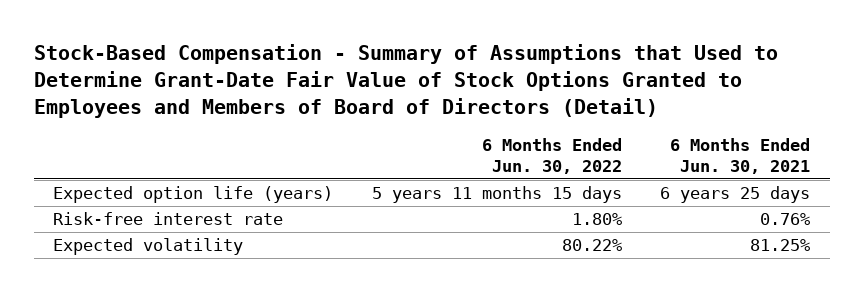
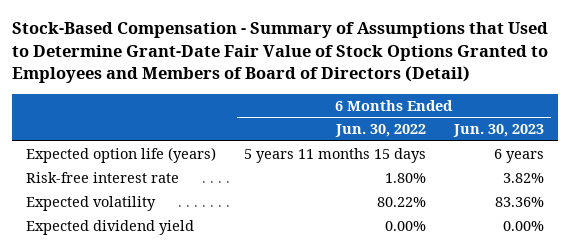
[670,137,811,174] 6 Months Ended Jun. 30, 2021 -> none
none -> [453,124,545,138] Jun. 30, 2023
none -> [25,219,194,235] Expected dividend yield

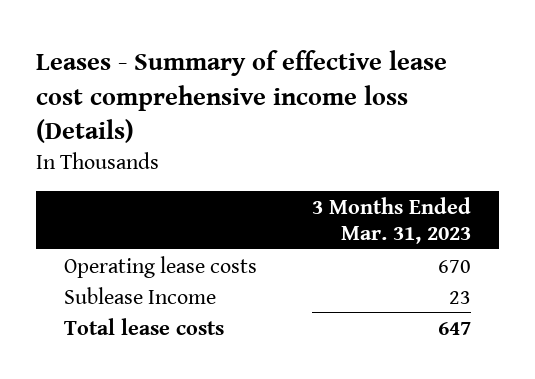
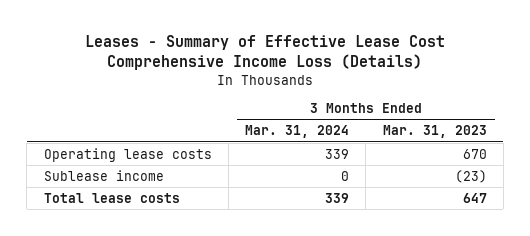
[35,50,447,144] Leases - Summary of effective lease cost comprehensive income loss (Details) -> [85,34,446,71] Leases - Summary of Effective Lease Cost Comprehensive Income Loss (Details)
none -> [245,125,350,139] Mar. 31, 2024
[63,286,216,304] Sublease Income -> [43,169,164,181] Sublease income
[449,290,472,304] 23 -> [454,169,487,183] (23)

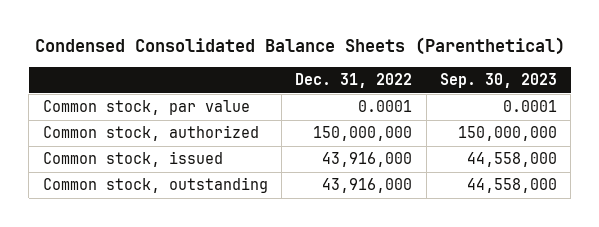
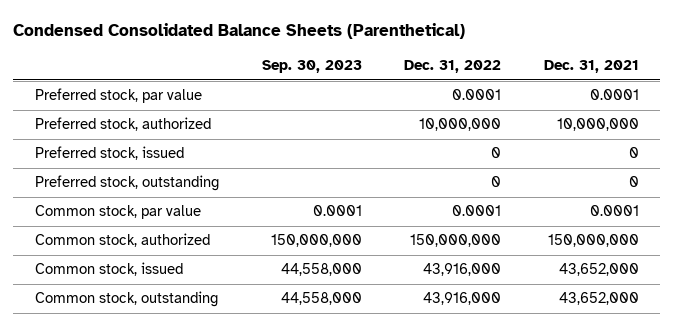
none -> [544,60,640,74] Dec. 31, 2021
none -> [34,88,202,104] Preferred stock, par value
none -> [34,117,211,132] Preferred stock, authorized
none -> [34,146,184,161] Preferred stock, issued
none -> [34,175,219,192] Preferred stock, outstanding

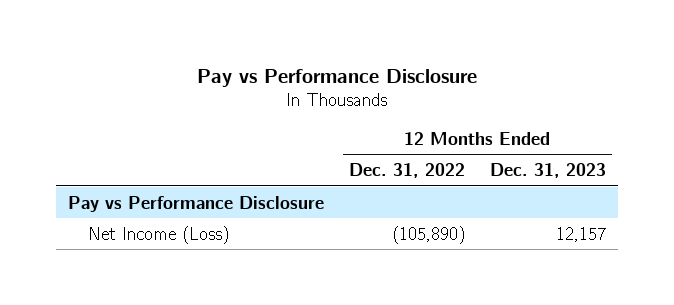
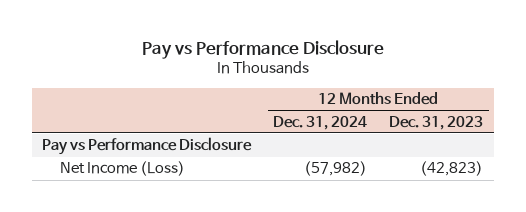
[349,163,466,179] Dec. 31, 2022 -> none
none -> [273,115,368,130] Dec. 31, 2024
[555,226,606,242] 12,157 -> [420,161,484,177] (42,823)

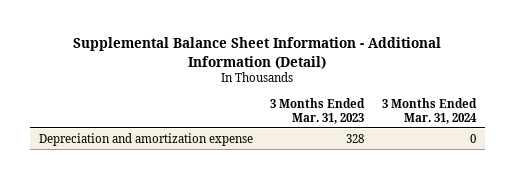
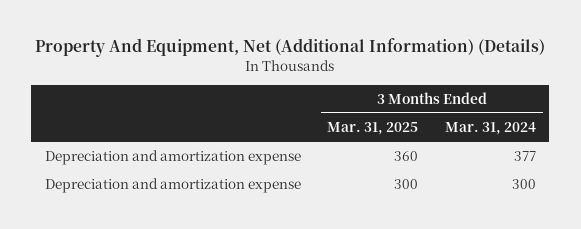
[73,37,442,69] Supplemental Balance Sheet Information - Additional Information (Detail) -> [35,38,546,58] Property And Equipment, Net (Additional Information) (Details)
[270,98,366,125] 3 Months Ended Mar. 31, 2023 -> none
none -> [327,122,419,136] Mar. 31, 2025
[469,134,476,144] 0 -> [514,151,537,162] 377
none -> [44,178,301,194] Depreciation and amortization expense

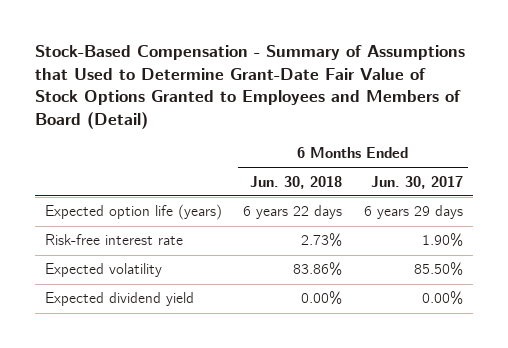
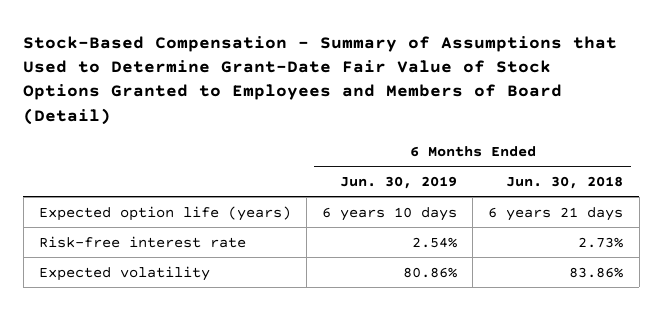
[370,175,463,189] Jun. 30, 2017 -> none
none -> [340,175,458,189] Jun. 30, 2019
[243,205,343,220] 6 years 22 days -> [488,206,624,221] 6 years 21 days
[45,292,195,307] Expected dividend yield -> none

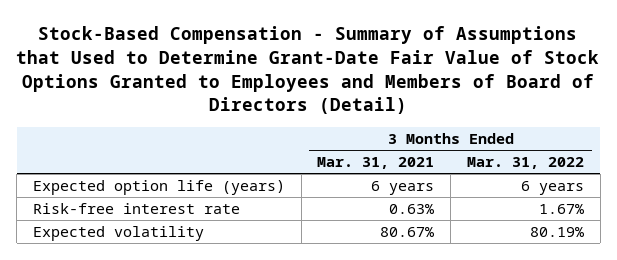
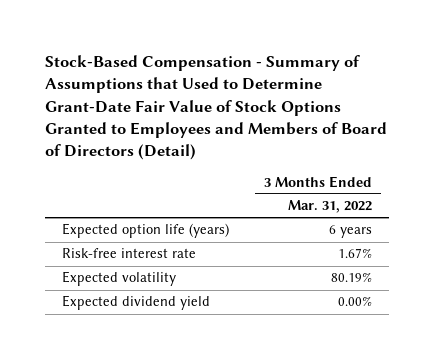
[317,157,435,170] Mar. 31, 2021 -> none
none -> [62,295,211,311] Expected dividend yield

